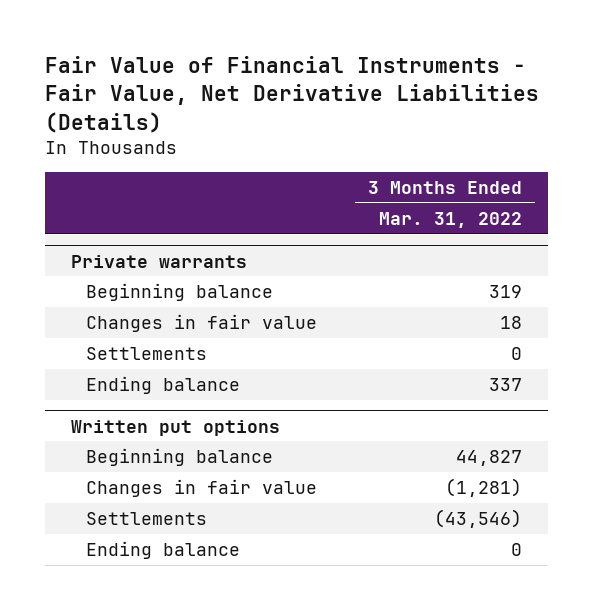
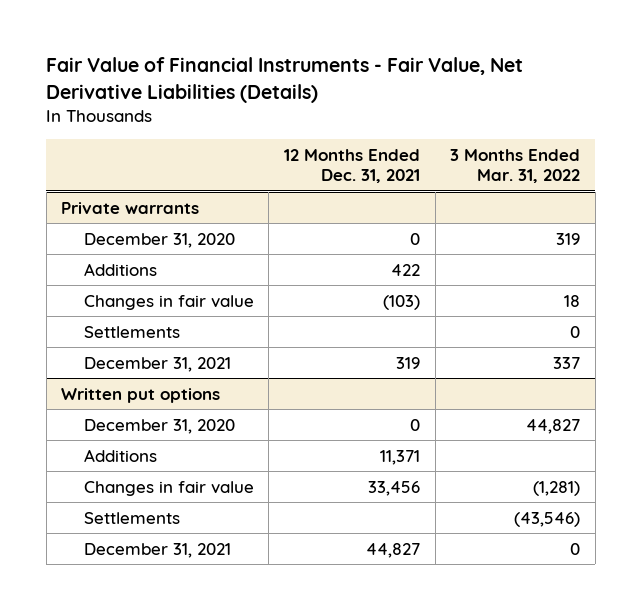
none -> [284,148,421,184] 12 Months Ended Dec. 31, 2021
[85,282,273,301] Beginning balance -> [83,232,235,248] December 31, 2020
none -> [83,262,157,276] Additions
[85,375,240,394] Ending balance -> [83,356,231,372] December 31, 2021
[85,447,273,466] Beginning balance -> [83,418,235,434] December 31, 2020
none -> [83,448,157,462] Additions
[85,540,240,559] Ending balance -> [83,542,231,558] December 31, 2021

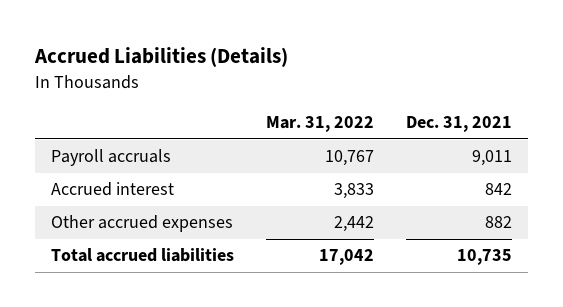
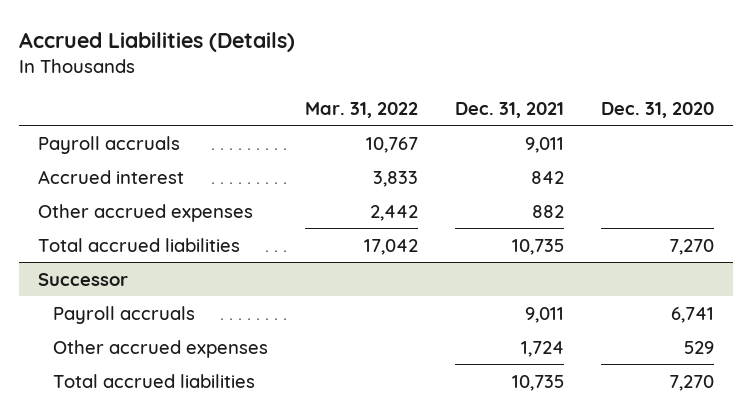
none -> [601,102,715,119] Dec. 31, 2020
none -> [37,272,128,286] Successor
none -> [53,305,196,324] Payroll accruals
none -> [53,339,269,358] Other accrued expenses
none -> [53,373,256,388] Total accrued liabilities

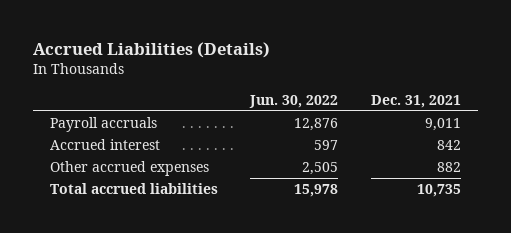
[305,102,419,119] Mar. 31, 2022 -> none
[601,102,715,119] Dec. 31, 2020 -> none
none -> [249,94,339,108] Jun. 30, 2022
[37,272,128,286] Successor -> none
[53,305,196,324] Payroll accruals -> none
[53,339,269,358] Other accrued expenses -> none
[53,373,256,388] Total accrued liabilities -> none

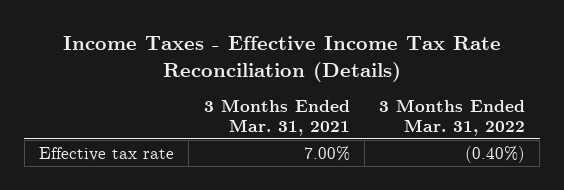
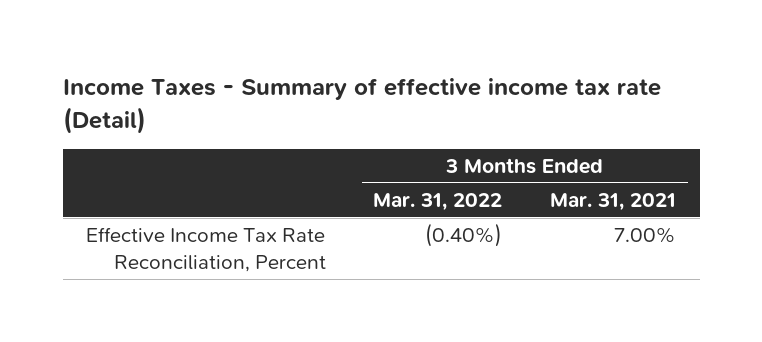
[63,36,502,82] Income Taxes - Effective Income Tax Rate Reconciliation (Details) -> [62,78,661,134] Income Taxes - Summary of effective income tax rate (Detail)
[39,146,175,161] Effective tax rate -> [86,227,326,273] Effective Income Tax Rate Reconciliation, Percent

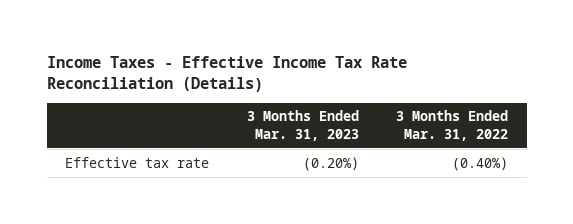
[62,78,661,134] Income Taxes - Summary of effective income tax rate (Detail) -> [46,55,407,92] Income Taxes - Effective Income Tax Rate Reconciliation (Details)
[549,192,676,211] Mar. 31, 2021 -> none
none -> [246,110,359,141] 3 Months Ended Mar. 31, 2023
[86,227,326,273] Effective Income Tax Rate Reconciliation, Percent -> [65,156,210,168] Effective tax rate

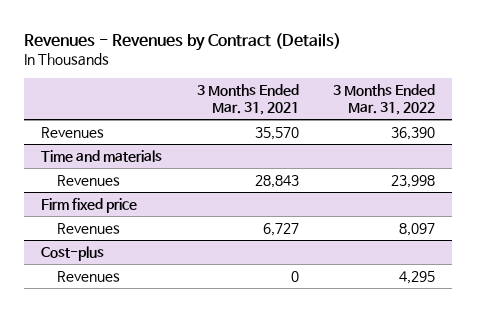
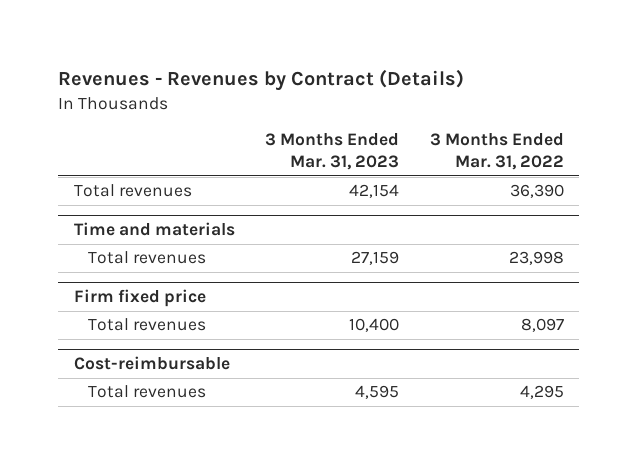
[196,84,299,116] 3 Months Ended Mar. 31, 2021 -> none
none -> [265,133,400,171] 3 Months Ended Mar. 31, 2023
[41,127,105,139] Revenues -> [73,184,192,198] Total revenues
[57,175,121,187] Revenues -> [88,251,207,265] Total revenues
[41,246,105,262] Cost-plus -> none
[57,223,121,235] Revenues -> [88,318,207,332] Total revenues
none -> [73,356,230,371] Cost-reimbursable
[57,271,121,283] Revenues -> [88,385,207,399] Total revenues

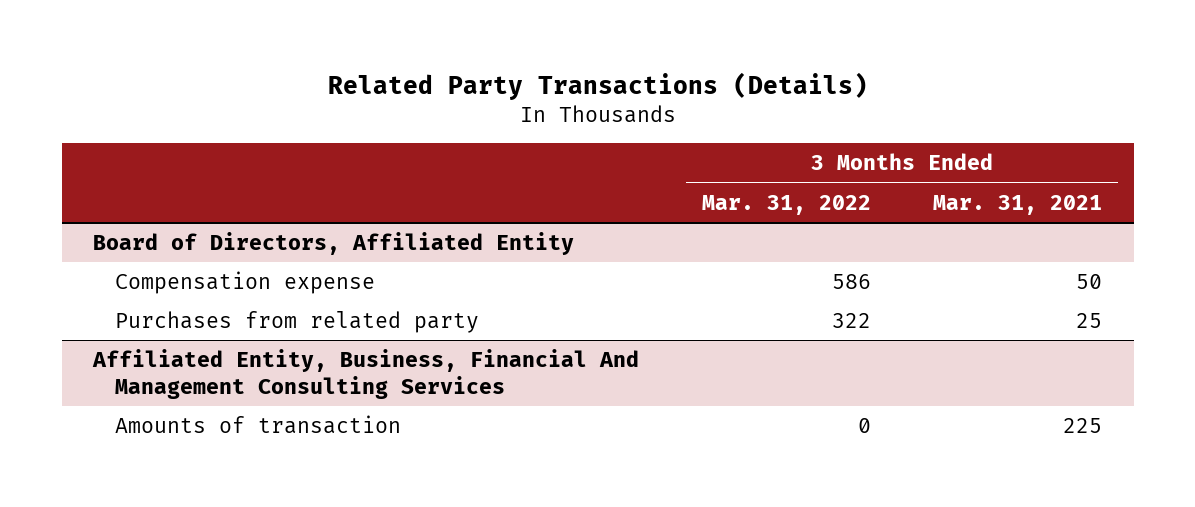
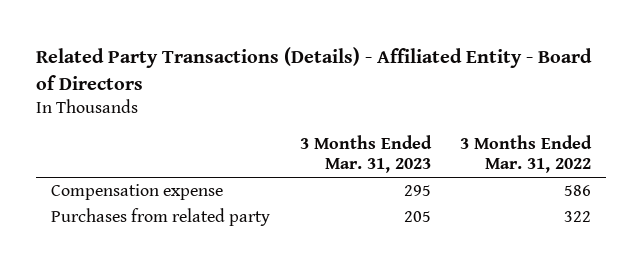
[327,72,868,101] Related Party Transactions (Details) -> [36,47,593,90] Related Party Transactions (Details) - Affiliated Entity - Board of Directors
[933,194,1103,215] Mar. 31, 2021 -> none
none -> [299,135,432,174] 3 Months Ended Mar. 31, 2023
[92,232,574,256] Board of Directors, Affiliated Entity -> none
[91,349,639,399] Affiliated Entity, Business, Financial And Management Consulting Services -> none
[114,415,401,435] Amounts of transaction -> none

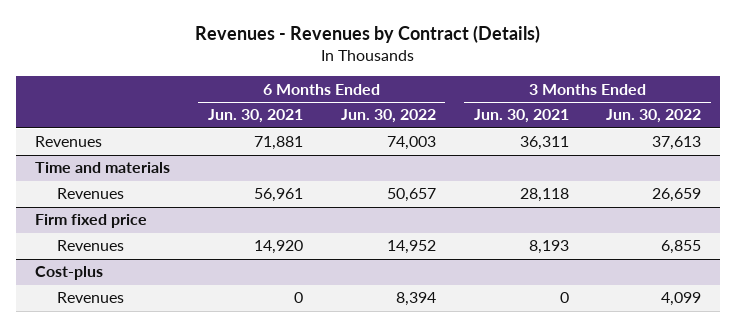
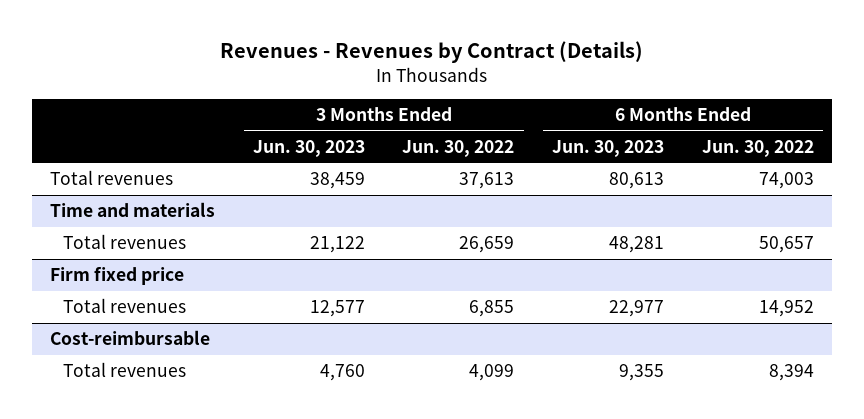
[207,109,303,124] Jun. 30, 2021 -> none
[473,109,569,124] Jun. 30, 2021 -> none
none -> [252,139,365,157] Jun. 30, 2023
none -> [551,139,664,157] Jun. 30, 2023
[34,136,102,148] Revenues -> [50,170,174,186] Total revenues
[57,188,125,200] Revenues -> [63,234,187,250] Total revenues
[34,266,103,281] Cost-plus -> none
[57,240,125,252] Revenues -> [63,298,187,314] Total revenues
none -> [50,330,211,346] Cost-reimbursable
[57,292,125,304] Revenues -> [63,362,187,378] Total revenues

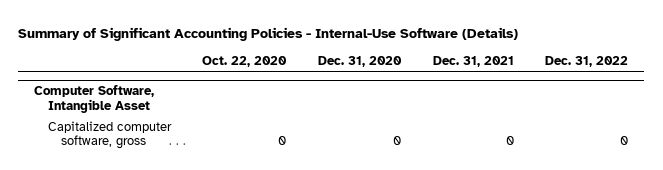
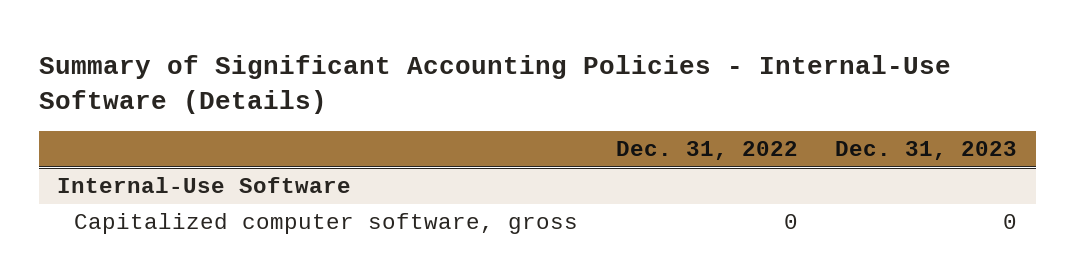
[202,56,288,68] Oct. 22, 2020 -> none
[317,56,402,68] Dec. 31, 2020 -> none
[432,56,514,68] Dec. 31, 2021 -> none
none -> [834,141,1017,161] Dec. 31, 2023
[34,85,155,113] Computer Software, Intangible Asset -> [57,177,352,194] Internal-Use Software

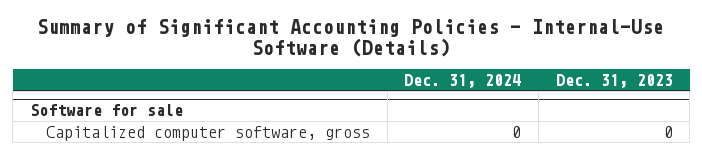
[615,141,798,161] Dec. 31, 2022 -> none
none -> [404,73,522,88] Dec. 31, 2024
[57,177,352,194] Internal-Use Software -> [29,104,183,117] Software for sale

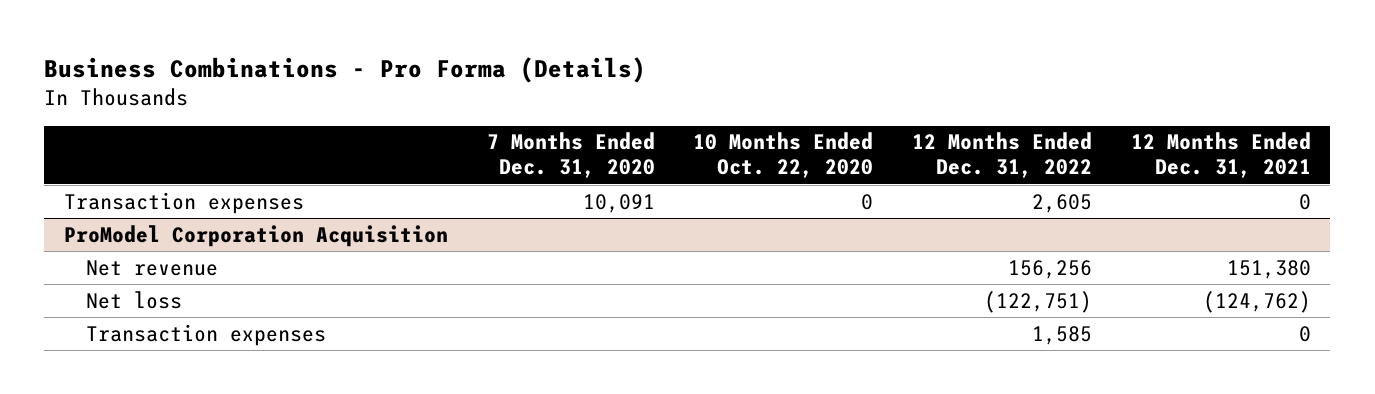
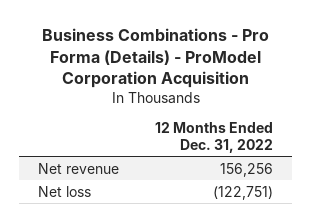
[44,56,647,83] Business Combinations - Pro Forma (Details) -> [41,27,269,89] Business Combinations - Pro Forma (Details) - ProModel Corporation Acquisition
[486,132,655,179] 7 Months Ended Dec. 31, 2020 -> none
[693,132,874,179] 10 Months Ended Oct. 22, 2020 -> none
[1130,132,1311,179] 12 Months Ended Dec. 31, 2021 -> none
[63,191,304,214] Transaction expenses -> none
[63,224,448,247] ProModel Corporation Acquisition -> none
[85,323,326,346] Transaction expenses -> none

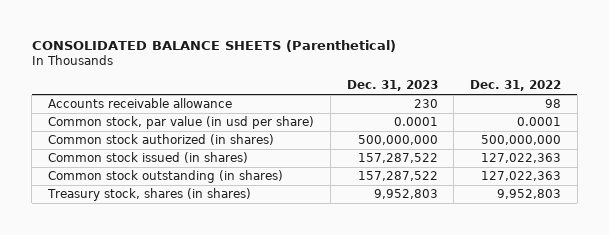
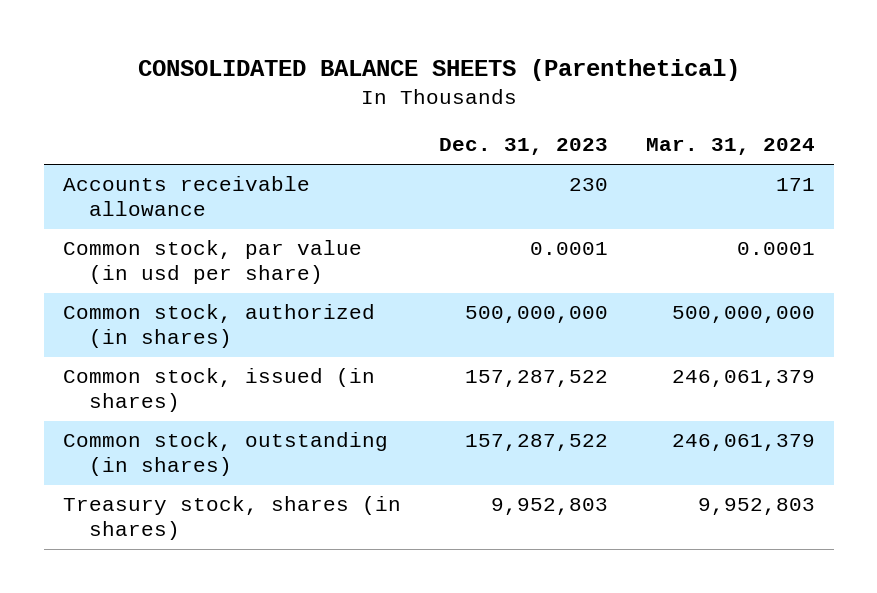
[469,80,561,92] Dec. 31, 2022 -> none
none -> [645,138,815,156] Mar. 31, 2024
[48,133,275,145] Common stock authorized (in shares) -> [62,304,375,348] Common stock, authorized (in shares)
[48,151,249,163] Common stock issued (in shares) -> [62,368,375,412] Common stock, issued (in shares)
[48,169,284,183] Common stock outstanding (in shares) -> [62,432,388,476] Common stock, outstanding (in shares)

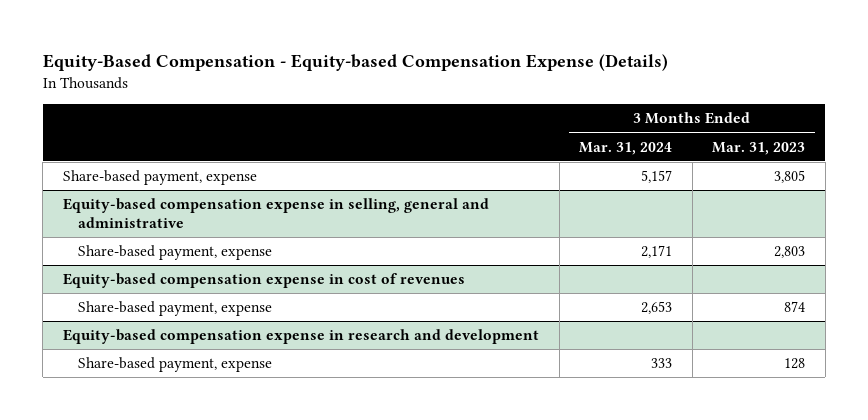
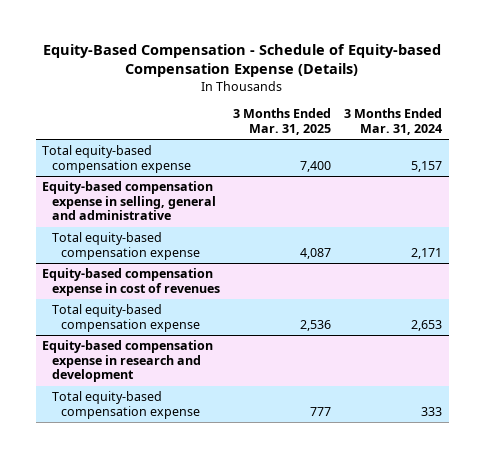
[42,54,668,72] Equity-Based Compensation - Equity-based Compensation Expense (Details) -> [43,43,442,78] Equity-Based Compensation - Schedule of Equity-based Compensation Expense (Details)
[712,141,806,155] Mar. 31, 2023 -> none
none -> [232,108,331,136] 3 Months Ended Mar. 31, 2025
[63,170,258,186] Share-based payment, expense -> [42,144,191,173] Total equity-based compensation expense
[78,245,273,261] Share-based payment, expense -> [51,231,201,260] Total equity-based compensation expense
[78,301,273,317] Share-based payment, expense -> [51,303,201,332] Total equity-based compensation expense
[78,357,273,373] Share-based payment, expense -> [51,390,201,419] Total equity-based compensation expense

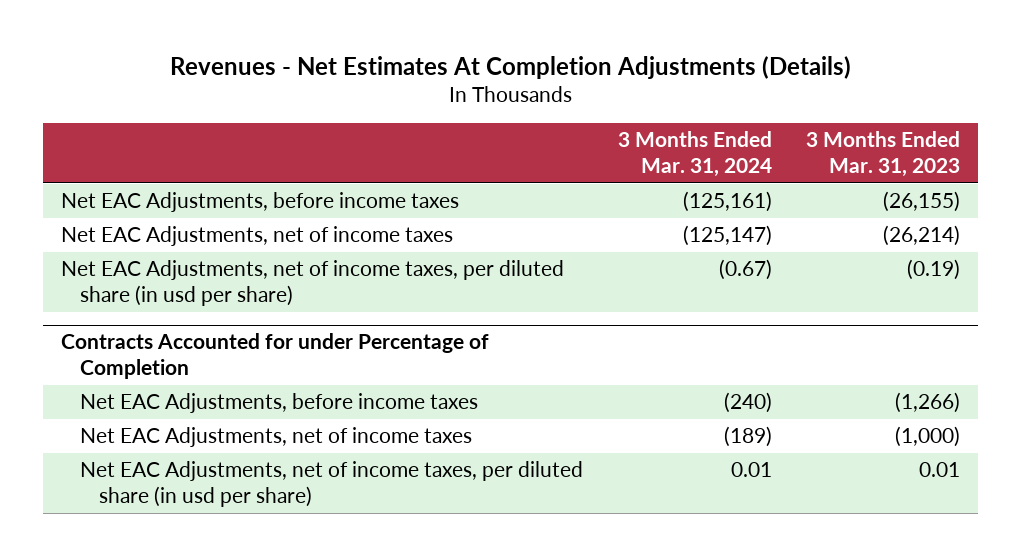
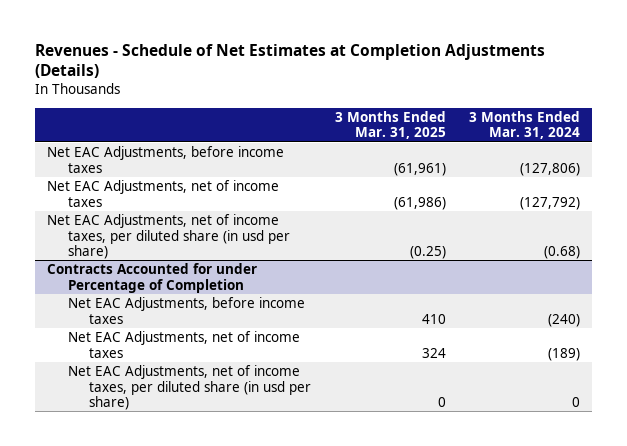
[169,55,851,79] Revenues - Net Estimates At Completion Adjustments (Details) -> [35,43,546,79] Revenues - Schedule of Net Estimates at Completion Adjustments (Details)
[806,131,961,178] 3 Months Ended Mar. 31, 2023 -> none
none -> [334,110,446,140] 3 Months Ended Mar. 31, 2025
[682,191,772,213] (125,161) -> [520,162,581,176] (127,806)
[682,225,772,247] (125,147) -> [520,196,581,210] (127,792)
[718,259,772,281] (0.67) -> [544,245,581,259] (0.68)
[730,462,772,478] 0.01 -> [572,396,581,407] 0

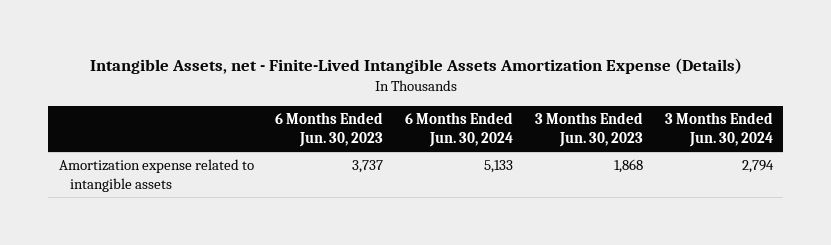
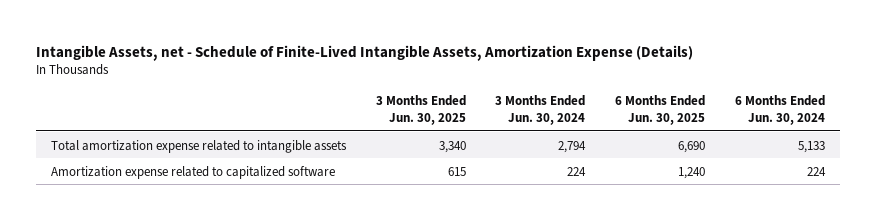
[89,57,742,74] Intangible Assets, net - Finite-Lived Intangible Assets Amortization Expense (Details) -> [36,44,694,61] Intangible Assets, net - Schedule of Finite-Lived Intangible Assets, Amortization Expense (Details)
[275,112,384,148] 6 Months Ended Jun. 30, 2023 -> none
[534,112,643,148] 3 Months Ended Jun. 30, 2023 -> none
none -> [375,94,466,125] 3 Months Ended Jun. 30, 2025
none -> [615,94,706,125] 6 Months Ended Jun. 30, 2025
[58,159,254,193] Amortization expense related to intangible assets -> [51,139,348,153] Total amortization expense related to intangible assets
none -> [51,165,336,179] Amortization expense related to capitalized software

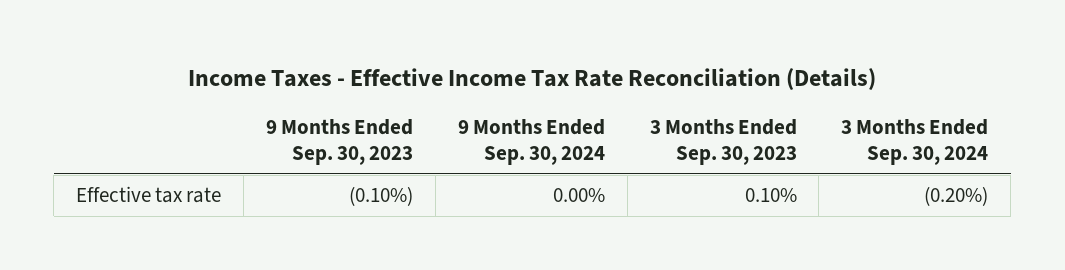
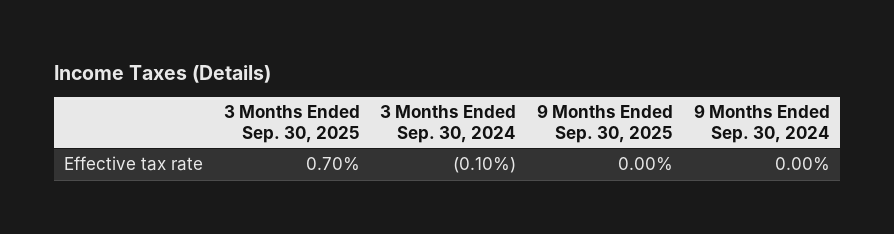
[188,68,877,91] Income Taxes - Effective Income Tax Rate Reconciliation (Details) -> [53,64,271,83] Income Taxes (Details)
[266,119,414,166] 9 Months Ended Sep. 30, 2023 -> none
[649,119,797,166] 3 Months Ended Sep. 30, 2023 -> none
none -> [223,105,360,143] 3 Months Ended Sep. 30, 2025
none -> [536,104,673,143] 9 Months Ended Sep. 30, 2025
[924,186,989,207] (0.20%) -> [453,157,517,174] (0.10%)

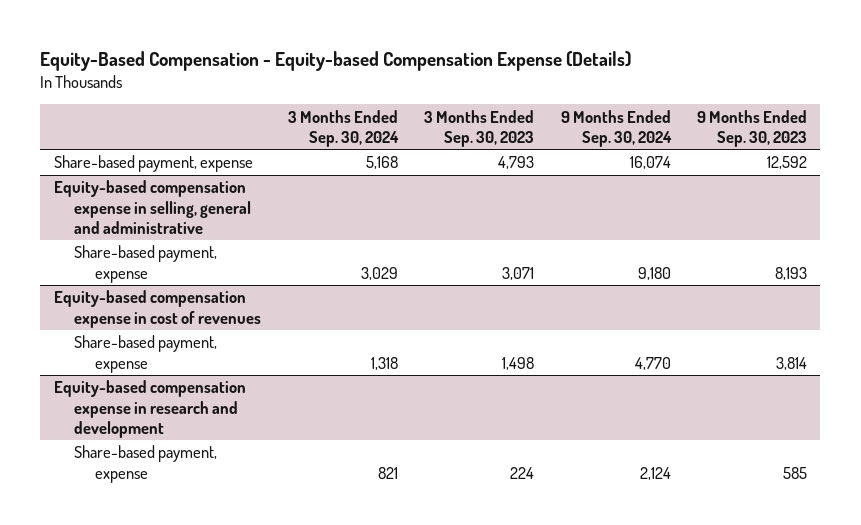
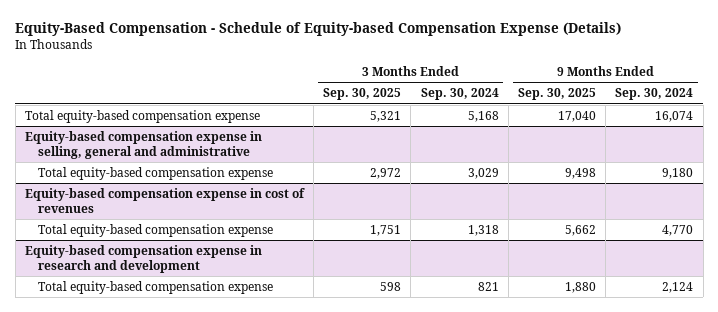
[40,50,632,71] Equity-Based Compensation - Equity-based Compensation Expense (Details) -> [15,22,622,37] Equity-Based Compensation - Schedule of Equity-based Compensation Expense (Details)
[424,109,535,147] 3 Months Ended Sep. 30, 2023 -> none
[697,109,808,147] 9 Months Ended Sep. 30, 2023 -> none
none -> [323,88,402,101] Sep. 30, 2025
none -> [518,88,597,101] Sep. 30, 2025
[53,155,253,173] Share-based payment, expense -> [24,109,260,123] Total equity-based compensation expense
[74,245,218,283] Share-based payment, expense -> [38,166,274,180] Total equity-based compensation expense
[74,335,218,373] Share-based payment, expense -> [38,223,274,237] Total equity-based compensation expense
[74,445,218,483] Share-based payment, expense -> [38,280,274,294] Total equity-based compensation expense

